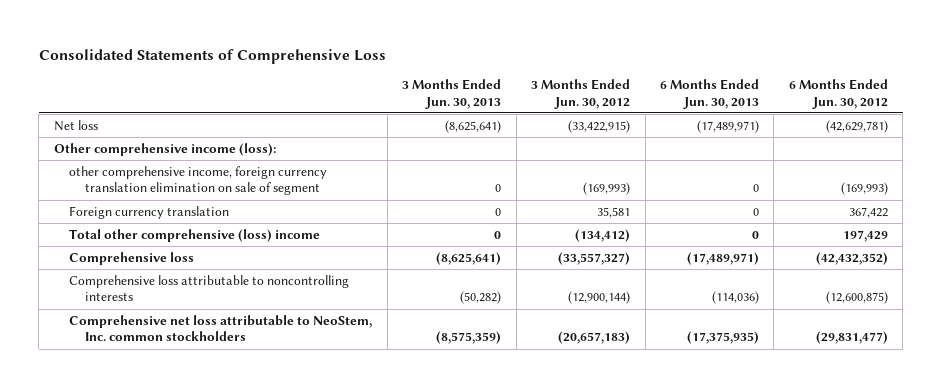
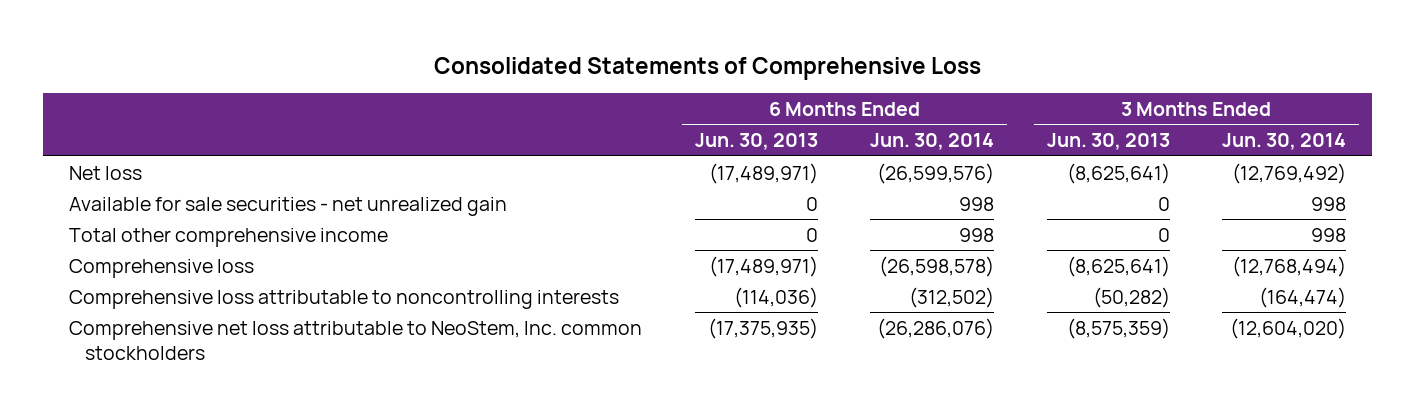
[531,79,631,109] 3 Months Ended Jun. 30, 2012 -> none
[788,79,888,109] 6 Months Ended Jun. 30, 2012 -> none
none -> [870,133,995,151] Jun. 30, 2014
none -> [1222,133,1347,151] Jun. 30, 2014
[53,143,276,157] Other comprehensive income (loss): -> none
[69,166,328,196] other comprehensive income, foreign currency translation elimination on sale of segment -> none
[69,206,230,220] Foreign currency translation -> none
none -> [69,196,508,216] Available for sale securities - net unrealized gain
[69,229,321,243] Total other comprehensive (loss) income -> [69,227,389,247] Total other comprehensive income

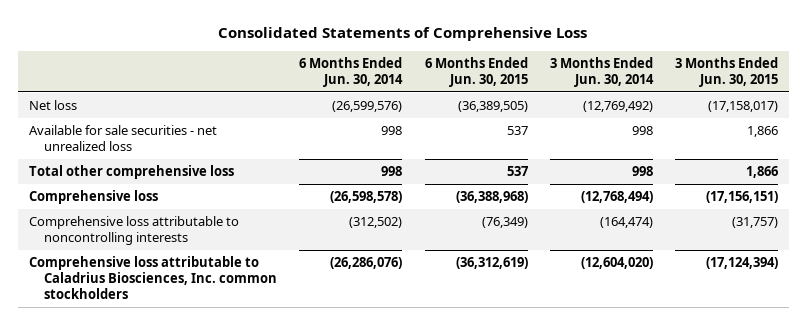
[694,133,818,151] Jun. 30, 2013 -> none
[1046,133,1170,151] Jun. 30, 2013 -> none
none -> [424,57,528,88] 6 Months Ended Jun. 30, 2015
none -> [675,57,779,88] 3 Months Ended Jun. 30, 2015
[69,196,508,216] Available for sale securities - net unrealized gain -> [28,125,217,152] Available for sale securities - net unrealized loss
[69,227,389,247] Total other comprehensive income -> [28,165,234,180] Total other comprehensive loss
[69,320,643,360] Comprehensive net loss attributable to NeoStem, Inc. common stockholders -> [28,256,278,300] Comprehensive loss attributable to Caladrius Biosciences, Inc. common stockholders

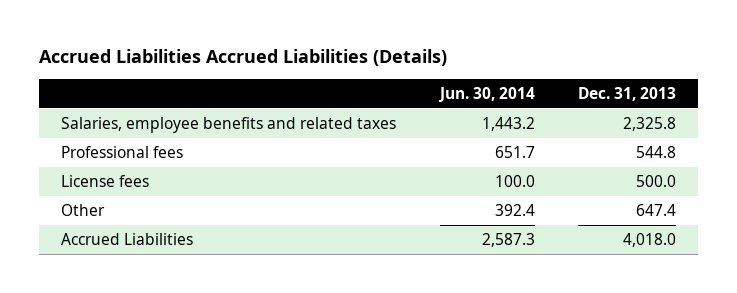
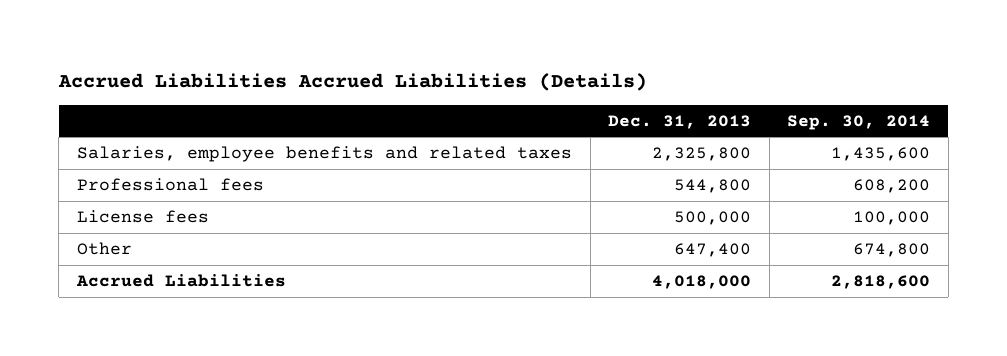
[437,87,535,103] Jun. 30, 2014 -> none
none -> [787,114,931,130] Sep. 30, 2014
[623,116,677,131] 2,325.8 -> [652,147,752,162] 2,325,800
[636,145,677,158] 544.8 -> [674,179,752,194] 544,800
[636,174,677,187] 500.0 -> [674,211,752,226] 500,000
[636,203,677,216] 647.4 -> [674,243,752,258] 647,400
[623,232,677,247] 4,018.0 -> [652,275,752,290] 4,018,000

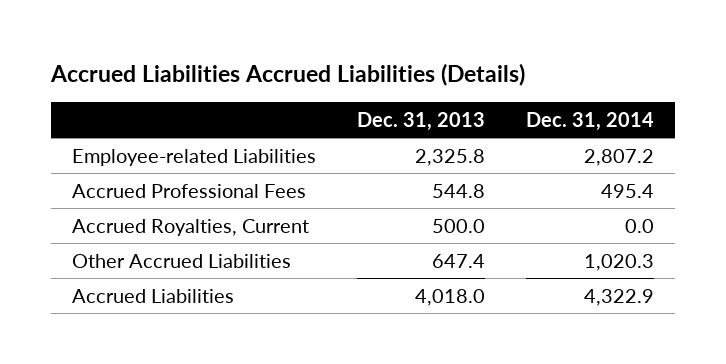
[787,114,931,130] Sep. 30, 2014 -> none
none -> [526,111,655,131] Dec. 31, 2014
[76,210,209,224] License fees -> none
[76,146,572,163] Salaries, employee benefits and related taxes -> [71,148,316,166] Employee-related Liabilities
[652,147,752,162] 2,325,800 -> [415,148,486,166] 2,325.8
[76,178,264,192] Professional fees -> [71,183,306,198] Accrued Professional Fees
[674,179,752,194] 544,800 -> [432,183,486,198] 544.8
none -> [71,218,309,236] Accrued Royalties, Current
[76,242,132,256] Other -> [71,253,291,268] Other Accrued Liabilities
[674,243,752,258] 647,400 -> [432,253,486,268] 647.4
[652,275,752,290] 4,018,000 -> [415,288,486,306] 4,018.0

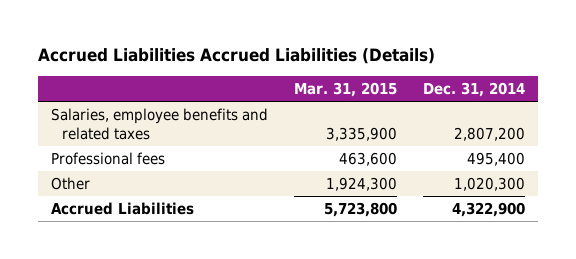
[357,111,486,131] Dec. 31, 2013 -> none
none -> [294,82,398,98] Mar. 31, 2015
[71,218,309,236] Accrued Royalties, Current -> none
[71,148,316,166] Employee-related Liabilities -> [51,107,269,141] Salaries, employee benefits and related taxes
[584,148,655,166] 2,807.2 -> [454,127,526,142] 2,807,200
[71,183,306,198] Accrued Professional Fees -> [51,151,166,165] Professional fees
[601,183,655,198] 495.4 -> [467,151,526,166] 495,400
[71,253,291,268] Other Accrued Liabilities -> [51,176,91,190] Other
[584,253,655,271] 1,020.3 -> [454,176,526,191] 1,020,300
[584,288,655,306] 4,322.9 -> [452,201,526,217] 4,322,900

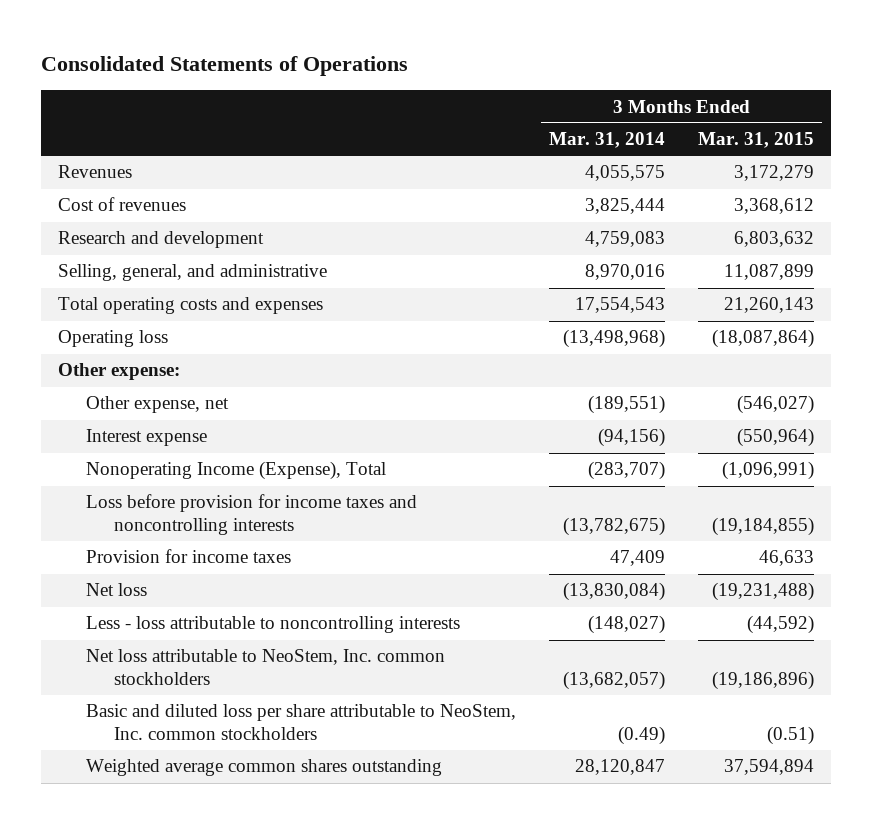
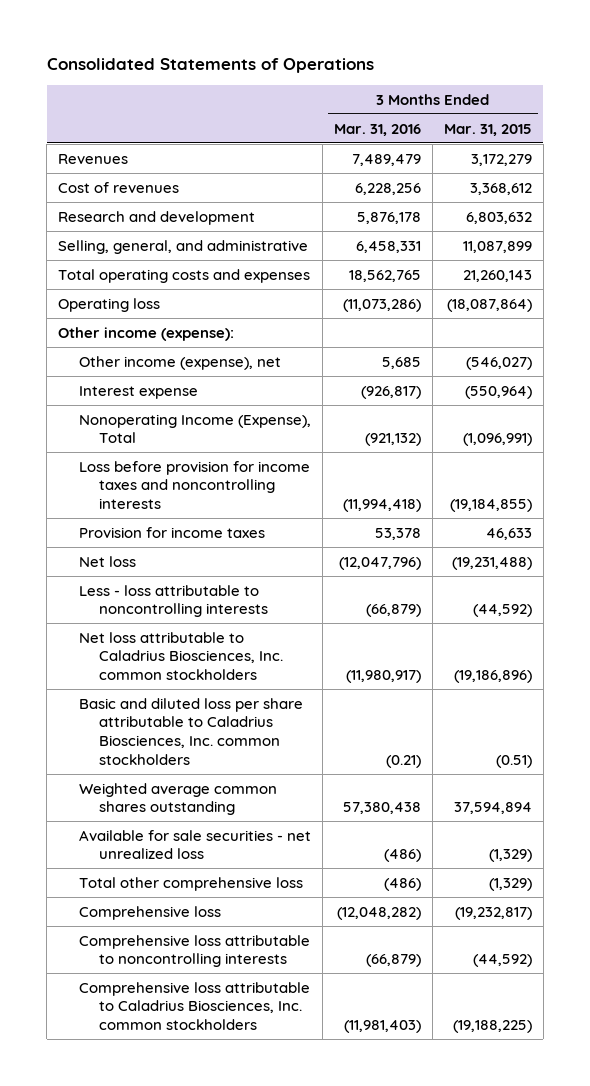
[548,132,665,149] Mar. 31, 2014 -> none
none -> [333,123,421,136] Mar. 31, 2016
[58,363,181,381] Other expense: -> [58,326,235,341] Other income (expense):
[85,396,229,414] Other expense, net -> [78,355,281,370] Other income (expense), net
[85,649,445,686] Net loss attributable to NeoStem, Inc. common stockholders -> [78,631,284,681] Net loss attributable to Caladrius Biosciences, Inc. common stockholders
[85,704,516,741] Basic and diluted loss per share attributable to NeoStem, Inc. common stockholders -> [78,697,303,765] Basic and diluted loss per share attributable to Caladrius Biosciences, Inc. common stockholders
none -> [78,829,311,860] Available for sale securities - net unrealized loss
none -> [78,876,303,891] Total other comprehensive loss
none -> [78,905,221,920] Comprehensive loss
none -> [78,934,310,968] Comprehensive loss attributable to noncontrolling interests
none -> [78,981,310,1031] Comprehensive loss attributable to Caladrius Biosciences, Inc. common stockholders

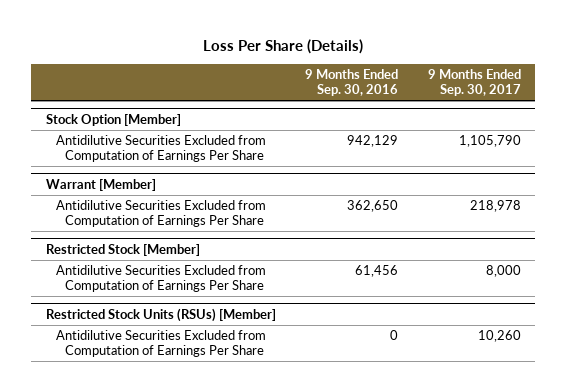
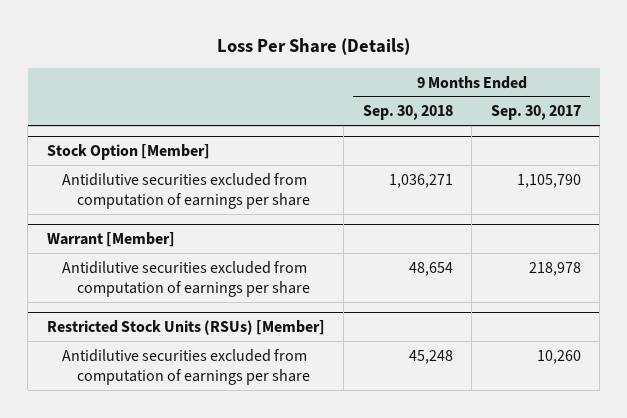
[305,69,399,97] 9 Months Ended Sep. 30, 2016 -> none
none -> [362,105,453,121] Sep. 30, 2018
[55,135,266,163] Antidilutive Securities Excluded from Computation of Earnings Per Share -> [62,172,311,209] Antidilutive securities excluded from computation of earnings per share
[46,243,201,256] Restricted Stock [Member] -> none
[55,265,266,293] Antidilutive Securities Excluded from Computation of Earnings Per Share -> none
[55,200,266,228] Antidilutive Securities Excluded from Computation of Earnings Per Share -> [62,260,311,297] Antidilutive securities excluded from computation of earnings per share
[55,330,266,358] Antidilutive Securities Excluded from Computation of Earnings Per Share -> [62,348,311,385] Antidilutive securities excluded from computation of earnings per share

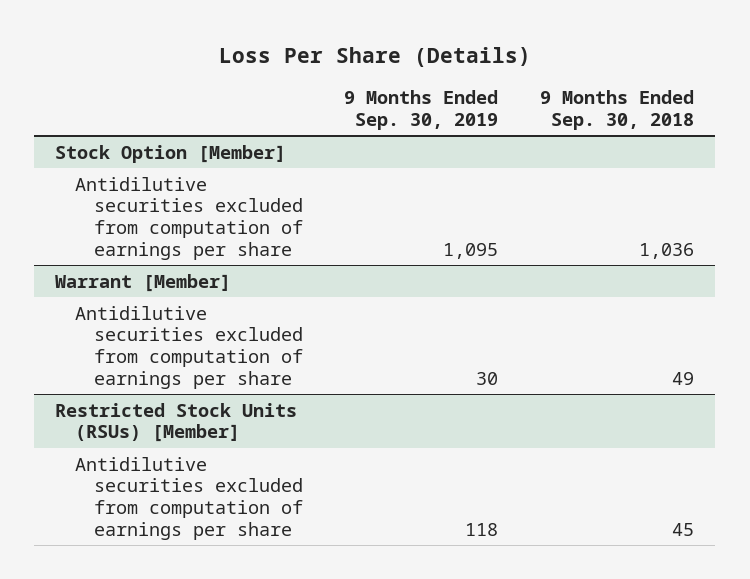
[490,105,581,121] Sep. 30, 2017 -> none
none -> [344,90,499,130] 9 Months Ended Sep. 30, 2019
[388,173,453,188] 1,036,271 -> [639,243,695,260] 1,036
[408,261,453,276] 48,654 -> [672,372,695,386] 49
[408,349,453,364] 45,248 -> [672,523,695,537] 45

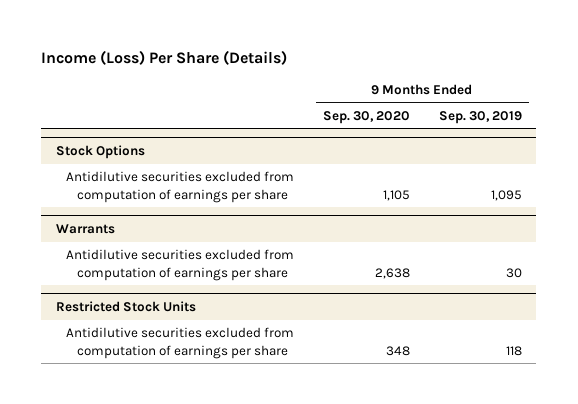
[218,47,531,68] Loss Per Share (Details) -> [41,49,288,65] Income (Loss) Per Share (Details)
[540,90,695,130] 9 Months Ended Sep. 30, 2018 -> none
none -> [323,110,411,124] Sep. 30, 2020
[55,144,287,163] Stock Option [Member] -> [55,144,145,159] Stock Options
[55,273,232,292] Warrant [Member] -> [55,223,115,234] Warrants
[55,402,298,443] Restricted Stock Units (RSUs) [Member] -> [55,300,196,312] Restricted Stock Units

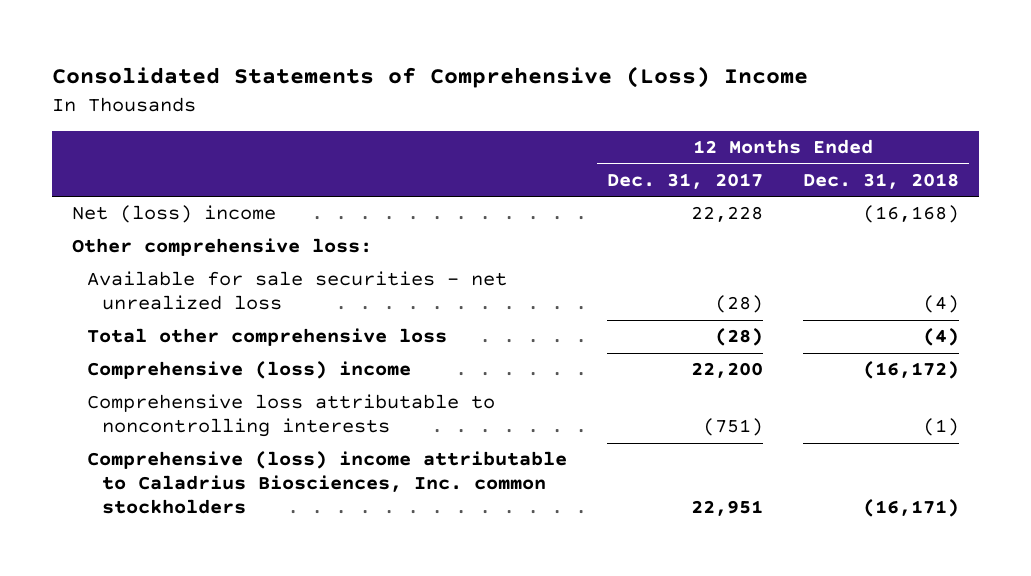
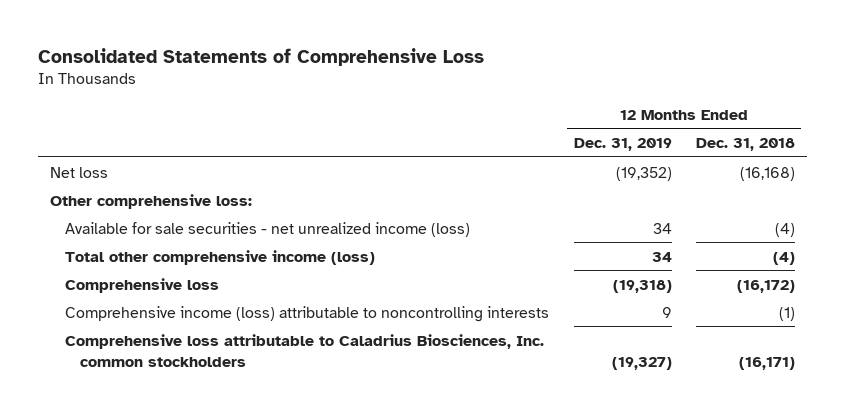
[51,66,808,89] Consolidated Statements of Comprehensive (Loss) Income -> [37,47,484,66] Consolidated Statements of Comprehensive Loss
[607,172,764,189] Dec. 31, 2017 -> none
none -> [573,138,672,152] Dec. 31, 2019
[71,205,276,224] Net (loss) income -> [49,166,108,178] Net loss
[87,271,508,311] Available for sale securities - net unrealized loss -> [64,221,470,237] Available for sale securities - net unrealized income (loss)
[87,328,448,347] Total other comprehensive loss -> [64,249,375,265] Total other comprehensive income (loss)
[87,361,412,380] Comprehensive (loss) income -> [64,277,219,293] Comprehensive loss
[87,394,496,438] Comprehensive loss attributable to noncontrolling interests -> [64,305,549,322] Comprehensive income (loss) attributable to noncontrolling interests
[87,451,568,515] Comprehensive (loss) income attributable to Caladrius Biosciences, Inc. common stockholders -> [64,333,544,367] Comprehensive loss attributable to Caladrius Biosciences, Inc. common stockholders

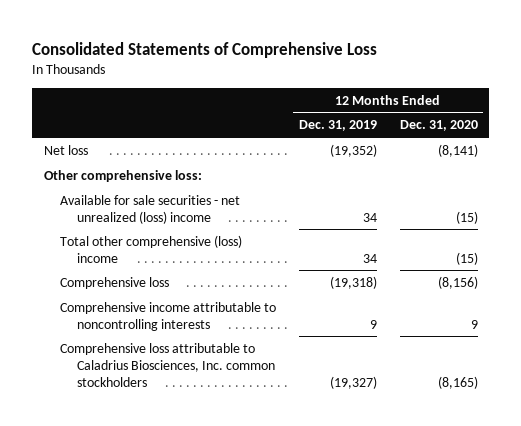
[696,138,796,152] Dec. 31, 2018 -> none
none -> [399,120,478,132] Dec. 31, 2020
[64,221,470,237] Available for sale securities - net unrealized income (loss) -> [60,194,241,224] Available for sale securities - net unrealized (loss) income
[64,249,375,265] Total other comprehensive income (loss) -> [60,234,243,263] Total other comprehensive (loss) income
[64,305,549,322] Comprehensive income (loss) attributable to noncontrolling interests -> [60,301,277,331] Comprehensive income attributable to noncontrolling interests

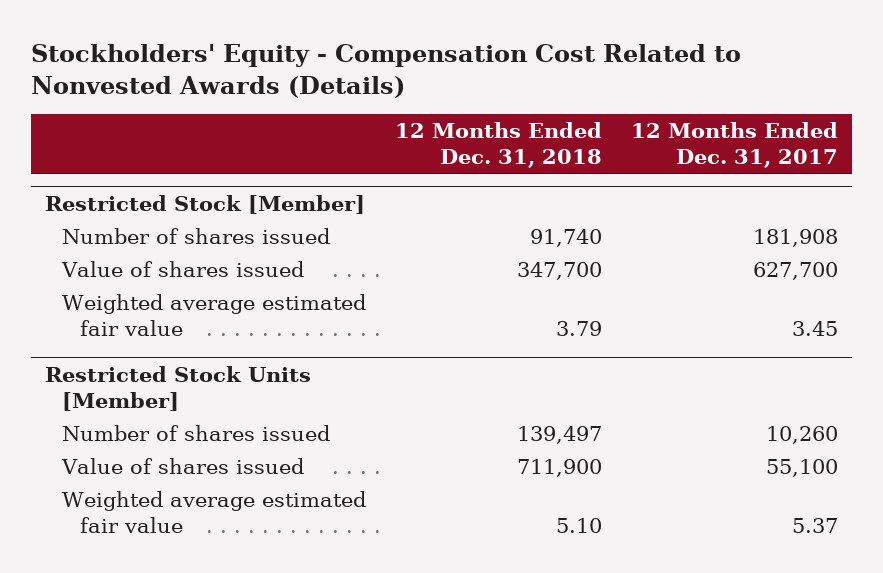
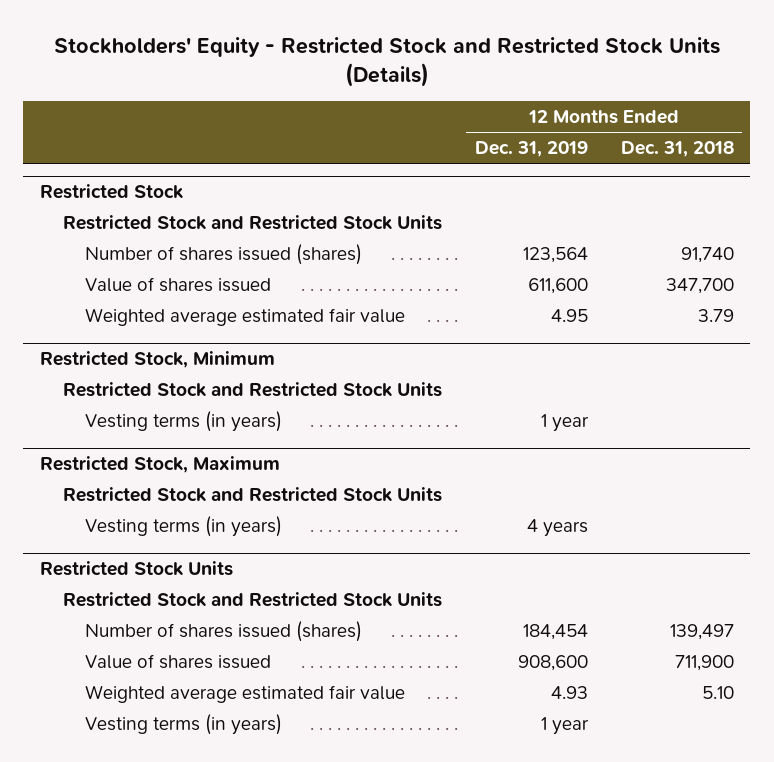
[30,44,741,98] Stockholders' Equity - Compensation Cost Related to Nonvested Awards (Details) -> [53,36,720,87] Stockholders' Equity - Restricted Stock and Restricted Stock Units (Details)
[630,122,838,169] 12 Months Ended Dec. 31, 2017 -> none
none -> [474,141,588,158] Dec. 31, 2019
[45,194,366,214] Restricted Stock [Member] -> [39,184,183,200] Restricted Stock
none -> [62,215,442,231] Restricted Stock and Restricted Stock Units
[62,227,331,244] Number of shares issued -> [85,244,363,266] Number of shares issued (shares)
none -> [39,351,275,369] Restricted Stock, Minimum
none -> [62,382,442,398] Restricted Stock and Restricted Stock Units
none -> [85,411,283,433] Vesting terms (in years)
none -> [39,456,280,474] Restricted Stock, Maximum
none -> [62,487,442,503] Restricted Stock and Restricted Stock Units
none -> [85,516,283,538] Vesting terms (in years)
[45,365,312,411] Restricted Stock Units [Member] -> [39,561,233,577] Restricted Stock Units
none -> [62,592,442,608] Restricted Stock and Restricted Stock Units
[62,424,331,441] Number of shares issued -> [85,621,363,643] Number of shares issued (shares)
none -> [85,714,283,736] Vesting terms (in years)

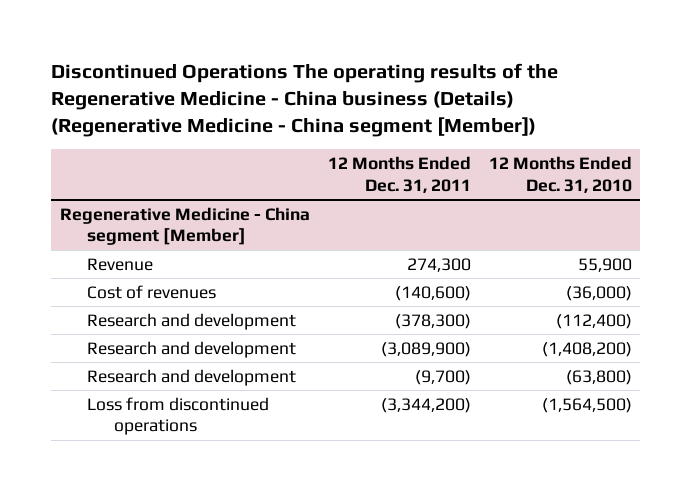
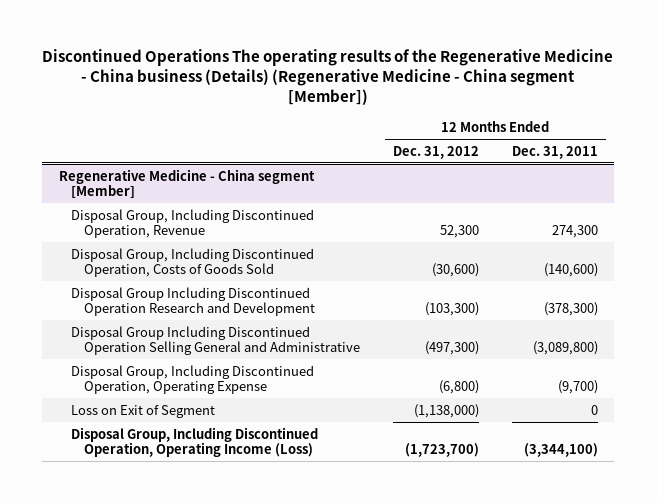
[488,156,632,193] 12 Months Ended Dec. 31, 2010 -> none
none -> [392,145,479,159] Dec. 31, 2012
[86,340,296,358] Research and development -> none
[86,257,153,271] Revenue -> [71,208,315,238] Disposal Group, Including Discontinued Operation, Revenue
[86,284,216,299] Cost of revenues -> [71,247,315,277] Disposal Group, Including Discontinued Operation, Costs of Goods Sold
[86,312,296,330] Research and development -> [71,286,315,316] Disposal Group Including Discontinued Operation Research and Development
none -> [71,325,360,355] Disposal Group Including Discontinued Operation Selling General and Administrative
[86,368,296,386] Research and development -> [71,364,315,394] Disposal Group, Including Discontinued Operation, Operating Expense
none -> [71,404,216,418] Loss on Exit of Segment
[86,396,269,436] Loss from discontinued operations -> [71,426,319,457] Disposal Group, Including Discontinued Operation, Operating Income (Loss)
[380,397,471,413] (3,344,200) -> [523,442,598,457] (3,344,100)

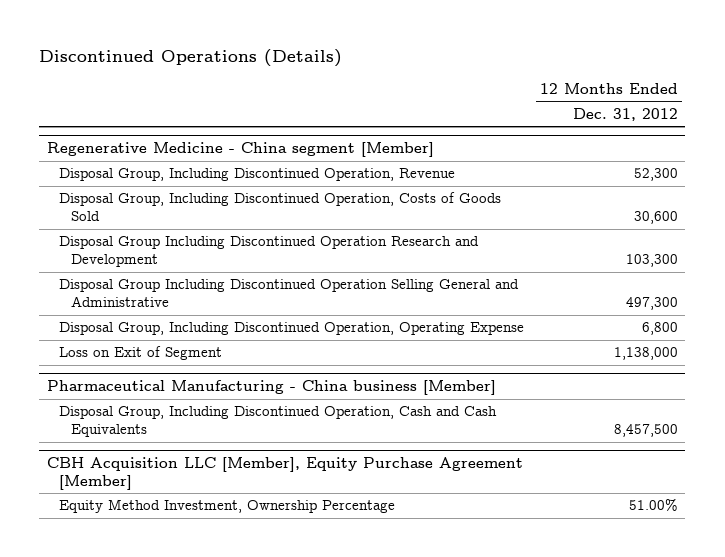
[42,49,614,106] Discontinued Operations The operating results of the Regenerative Medicine - China business (Details) (Regenerative Medicine - China segment [Member]) -> [39,48,343,67] Discontinued Operations (Details)
[511,145,598,159] Dec. 31, 2011 -> none
[71,426,319,457] Disposal Group, Including Discontinued Operation, Operating Income (Loss) -> none
[431,262,479,277] (30,600) -> [633,211,678,225] 30,600
[424,301,479,316] (103,300) -> [625,254,678,268] 103,300
[424,340,479,355] (497,300) -> [625,297,678,311] 497,300
[438,379,479,394] (6,800) -> [641,322,678,336] 6,800
[413,403,479,418] (1,138,000) -> [613,347,678,361] 1,138,000
none -> [46,380,496,396] Pharmaceutical Manufacturing - China business [Member]
none -> [59,406,498,438] Disposal Group, Including Discontinued Operation, Cash and Cash Equivalents
none -> [46,457,523,491] CBH Acquisition LLC [Member], Equity Purchase Agreement [Member]
none -> [59,499,396,514] Equity Method Investment, Ownership Percentage

